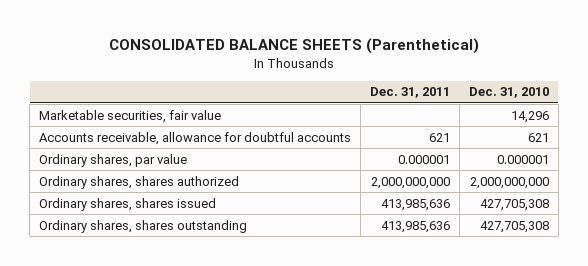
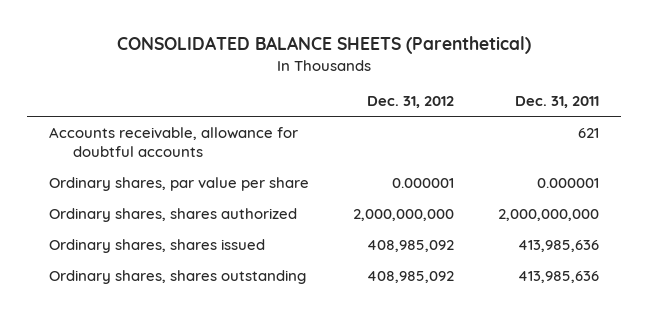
[469,87,550,99] Dec. 31, 2010 -> none
none -> [367,96,455,109] Dec. 31, 2012
[39,109,222,123] Marketable securities, fair value -> none
[39,153,188,167] Ordinary shares, par value -> [49,176,310,191] Ordinary shares, par value per share

